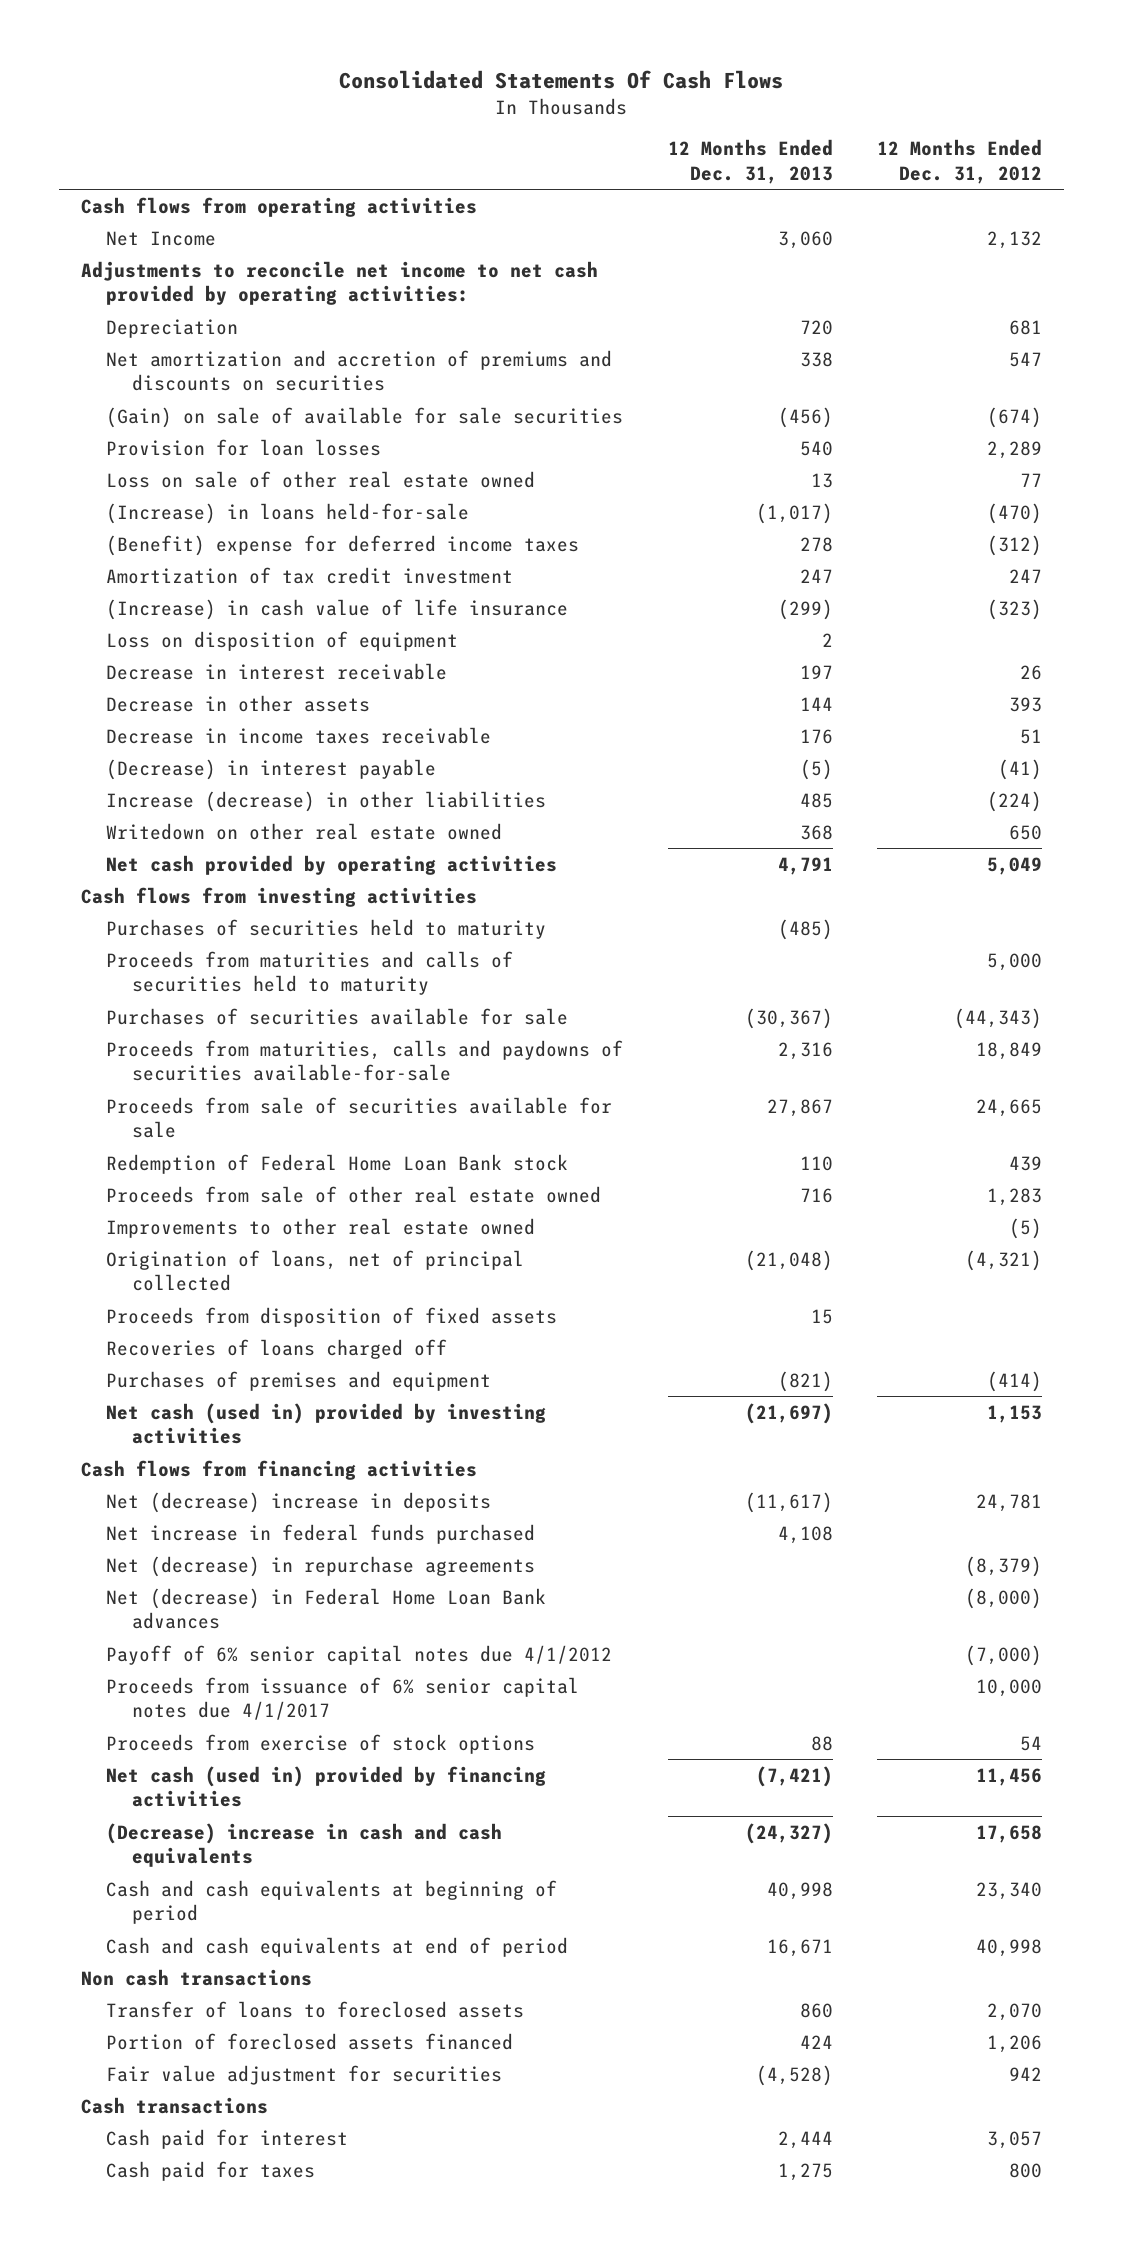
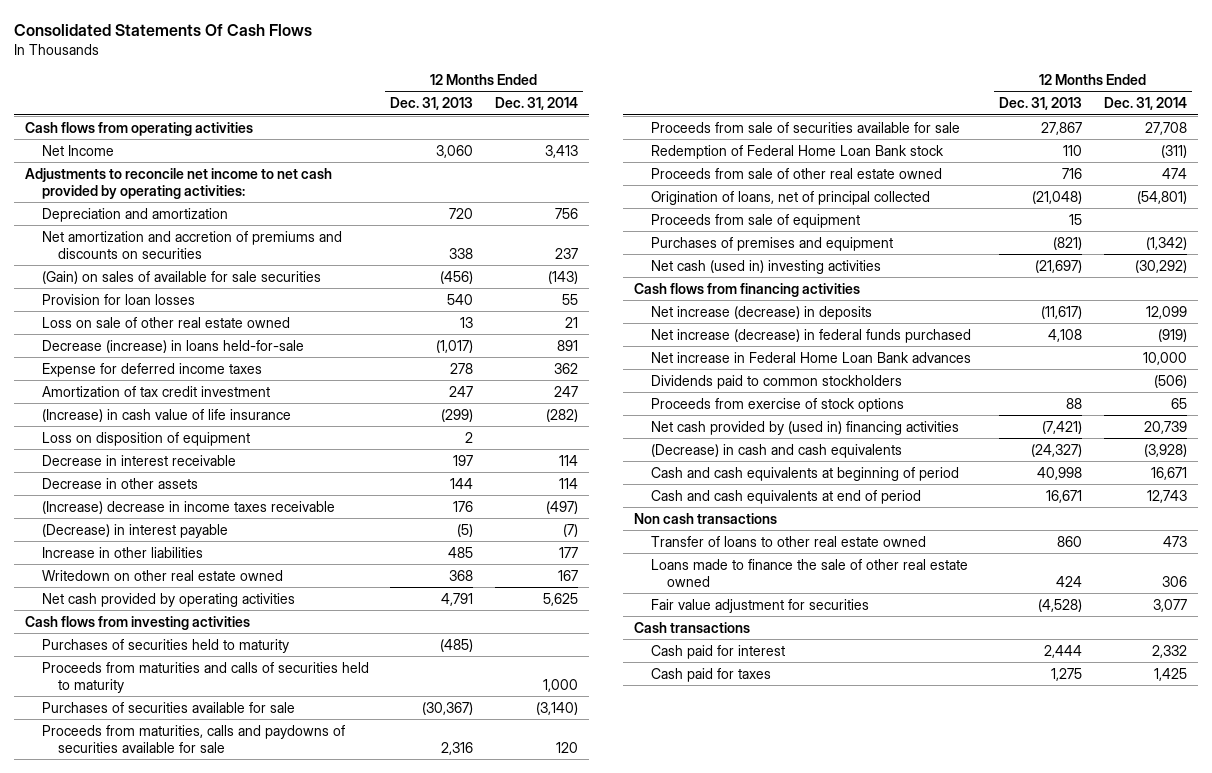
[876,139,1042,184] 12 Months Ended Dec. 31, 2012 -> none
none -> [494,97,578,111] Dec. 31, 2014
[106,318,239,338] Depreciation -> none
none -> [41,207,228,222] Depreciation and amortization
[106,406,624,428] (Gain) on sale of available for sale securities -> [41,270,321,284] (Gain) on sales of available for sale securities
[106,502,470,524] (Increase) in loans held-for-sale -> [41,339,304,353] Decrease (increase) in loans held-for-sale
[106,534,580,556] (Benefit) expense for deferred income taxes -> [41,362,262,377] Expense for deferred income taxes
[106,726,492,744] Decrease in income taxes receivable -> [41,500,335,514] (Increase) decrease in income taxes receivable
[106,790,547,812] Increase (decrease) in other liabilities -> [41,546,203,558] Increase in other liabilities
[106,1039,624,1082] Proceeds from maturities, calls and paydowns of securities available-for-sale -> [41,724,345,753] Proceeds from maturities, calls and paydowns of securities available for sale
[106,1217,536,1238] Improvements to other real estate owned -> none
[106,1306,558,1327] Proceeds from disposition of fixed assets -> none
[106,1338,448,1359] Recoveries of loans charged off -> none
none -> [650,213,860,228] Proceeds from sale of equipment
[106,1402,547,1445] Net cash (used in) provided by investing activities -> [650,259,881,274] Net cash (used in) investing activities
[106,1555,536,1577] Net (decrease) in repurchase agreements -> none
[106,1644,613,1665] Payoff of 6% senior capital notes due 4/1/2012 -> none
[106,1676,580,1721] Proceeds from issuance of 6% senior capital notes due 4/1/2017 -> none
[106,1491,492,1513] Net (decrease) increase in deposits -> [650,305,872,320] Net increase (decrease) in deposits
[106,1523,536,1544] Net increase in federal funds purchased -> [650,328,971,343] Net increase (decrease) in federal funds purchased
[106,1587,547,1630] Net (decrease) in Federal Home Loan Bank advances -> [650,351,971,363] Net increase in Federal Home Loan Bank advances
none -> [650,374,902,389] Dividends paid to common stockholders
[106,1765,547,1808] Net cash (used in) provided by financing activities -> [650,420,959,435] Net cash provided by (used in) financing activities
[106,1822,503,1868] (Decrease) increase in cash and cash equivalents -> [650,443,902,458] (Decrease) in cash and cash equivalents
[106,2000,525,2018] Transfer of loans to foreclosed assets -> none
none -> [650,535,926,547] Transfer of loans to other real estate owned
[106,2032,514,2050] Portion of foreclosed assets financed -> [650,558,968,587] Loans made to finance the sale of other real estate owned

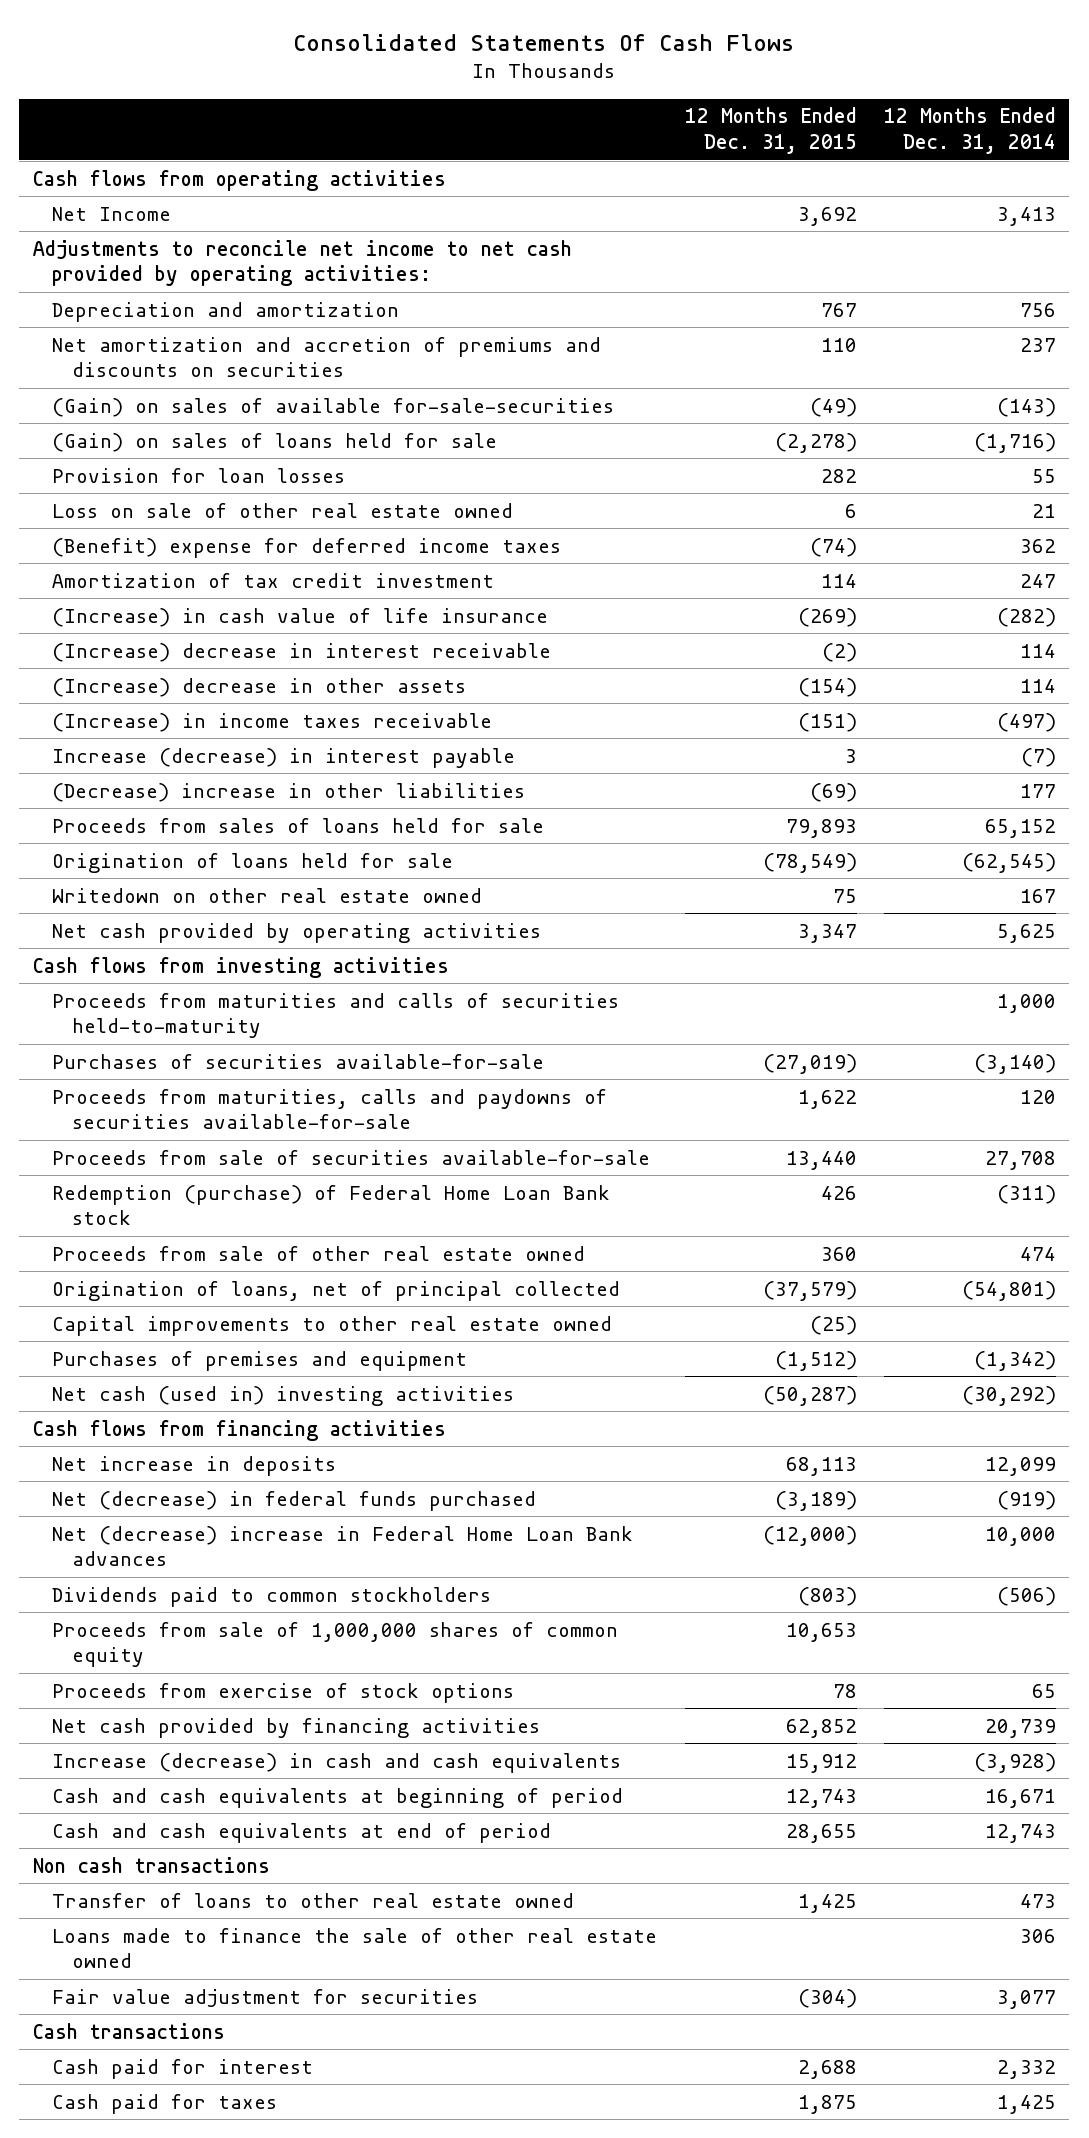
[390,97,474,111] Dec. 31, 2013 -> none
none -> [684,107,857,154] 12 Months Ended Dec. 31, 2015
[41,270,321,284] (Gain) on sales of available for sale securities -> [52,397,615,417] (Gain) on sales of available for-sale-securities
none -> [52,432,498,452] (Gain) on sales of loans held for sale
[41,339,304,353] Decrease (increase) in loans held-for-sale -> none
[41,362,262,377] Expense for deferred income taxes -> [52,537,562,558] (Benefit) expense for deferred income taxes
[41,431,250,446] Loss on disposition of equipment -> none
[41,454,236,466] Decrease in interest receivable -> [52,642,552,662] (Increase) decrease in interest receivable
[41,477,198,489] Decrease in other assets -> [52,677,467,697] (Increase) decrease in other assets
[41,500,335,514] (Increase) decrease in income taxes receivable -> [52,712,493,732] (Increase) in income taxes receivable
[41,523,228,538] (Decrease) in interest payable -> [52,747,516,768] Increase (decrease) in interest payable
[41,546,203,558] Increase in other liabilities -> [52,782,526,802] (Decrease) increase in other liabilities
none -> [52,817,545,833] Proceeds from sales of loans held for sale
none -> [52,852,454,873] Origination of loans held for sale
[41,638,289,653] Purchases of securities held to maturity -> none
[41,661,369,693] Proceeds from maturities and calls of securities held to maturity -> [52,992,620,1039] Proceeds from maturities and calls of securities held-to-maturity
[41,701,295,713] Purchases of securities available for sale -> [52,1053,545,1069] Purchases of securities available-for-sale
[41,724,345,753] Proceeds from maturities, calls and paydowns of securities available for sale -> [52,1088,608,1130] Proceeds from maturities, calls and paydowns of securities available-for-sale
[650,121,960,133] Proceeds from sale of securities available for sale -> [52,1149,651,1165] Proceeds from sale of securities available-for-sale
[650,144,944,159] Redemption of Federal Home Loan Bank stock -> [52,1184,611,1226] Redemption (purchase) of Federal Home Loan Bank stock
[650,213,860,228] Proceeds from sale of equipment -> none
none -> [52,1315,613,1336] Capital improvements to other real estate owned
[650,305,872,320] Net increase (decrease) in deposits -> [52,1455,337,1476] Net increase in deposits
[650,328,971,343] Net increase (decrease) in federal funds purchased -> [52,1490,537,1511] Net (decrease) in federal funds purchased
[650,351,971,363] Net increase in Federal Home Loan Bank advances -> [52,1525,634,1567] Net (decrease) increase in Federal Home Loan Bank advances
none -> [52,1621,619,1668] Proceeds from sale of 1,000,000 shares of common equity
[650,420,959,435] Net cash provided by (used in) financing activities -> [52,1717,541,1738] Net cash provided by financing activities
[650,443,902,458] (Decrease) in cash and cash equivalents -> [52,1752,622,1773] Increase (decrease) in cash and cash equivalents

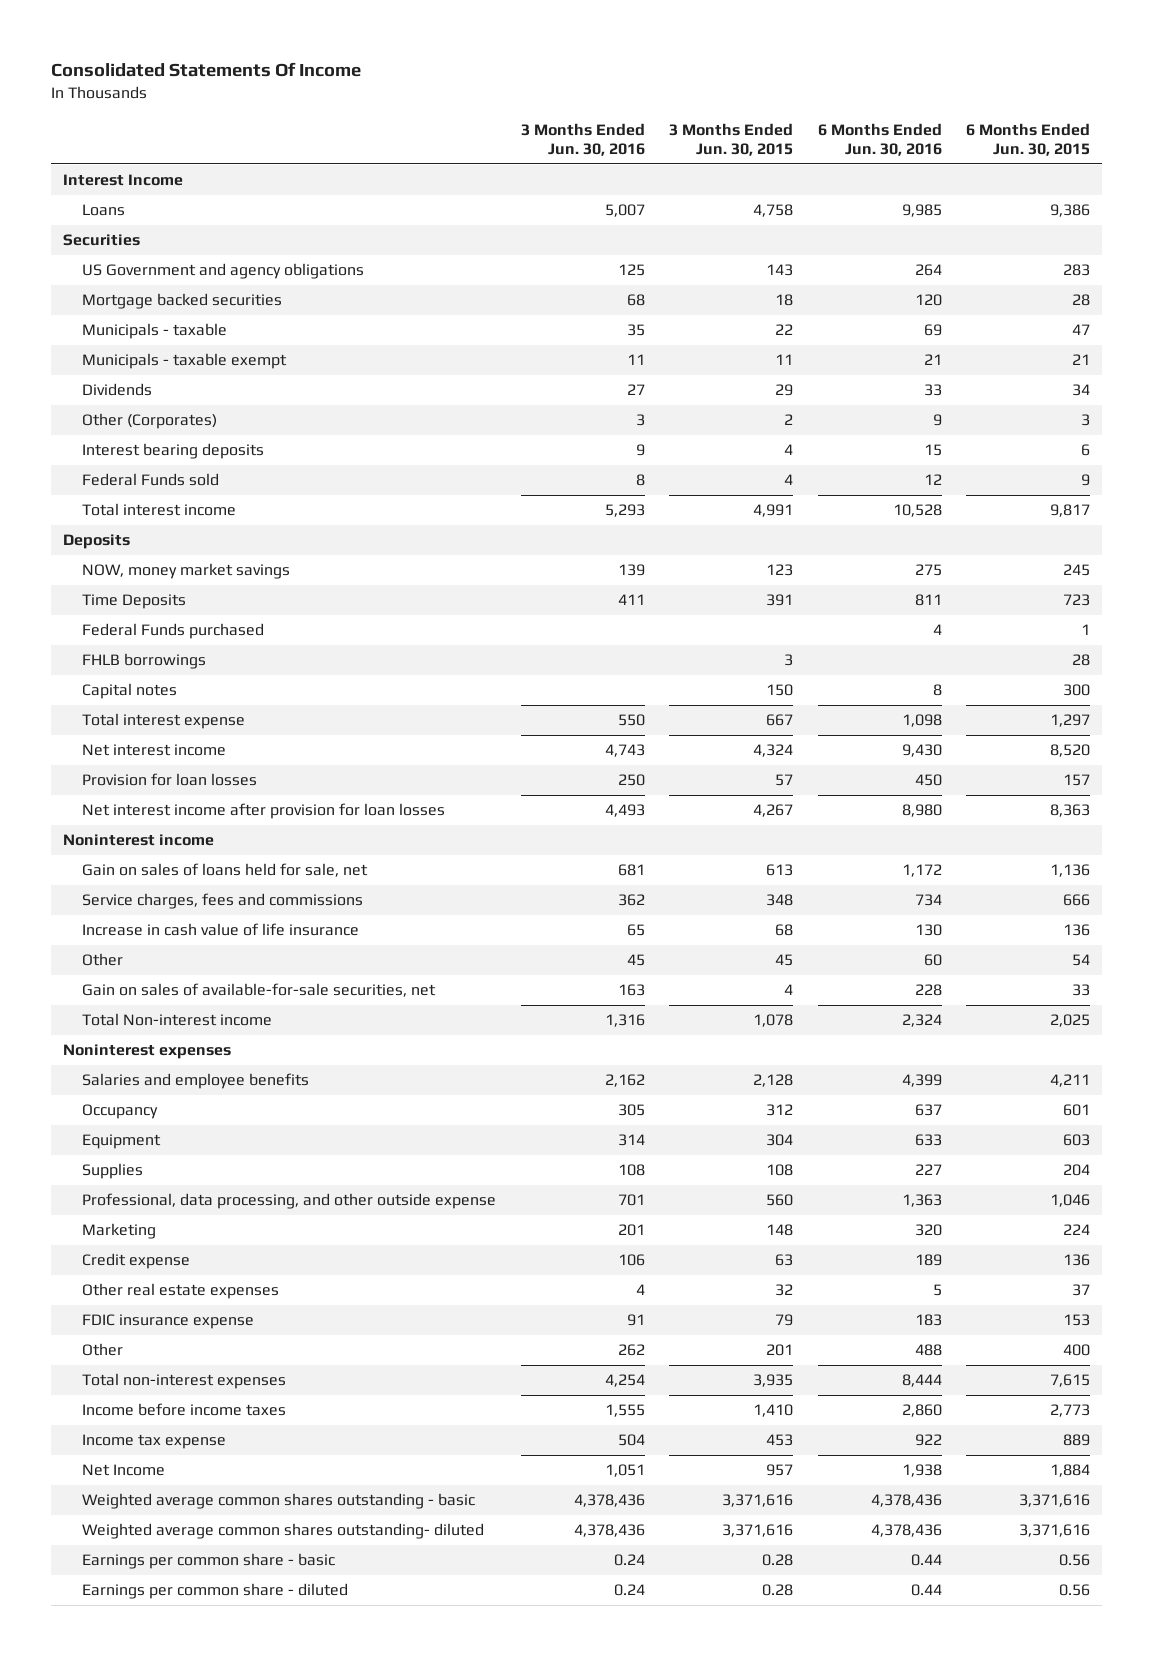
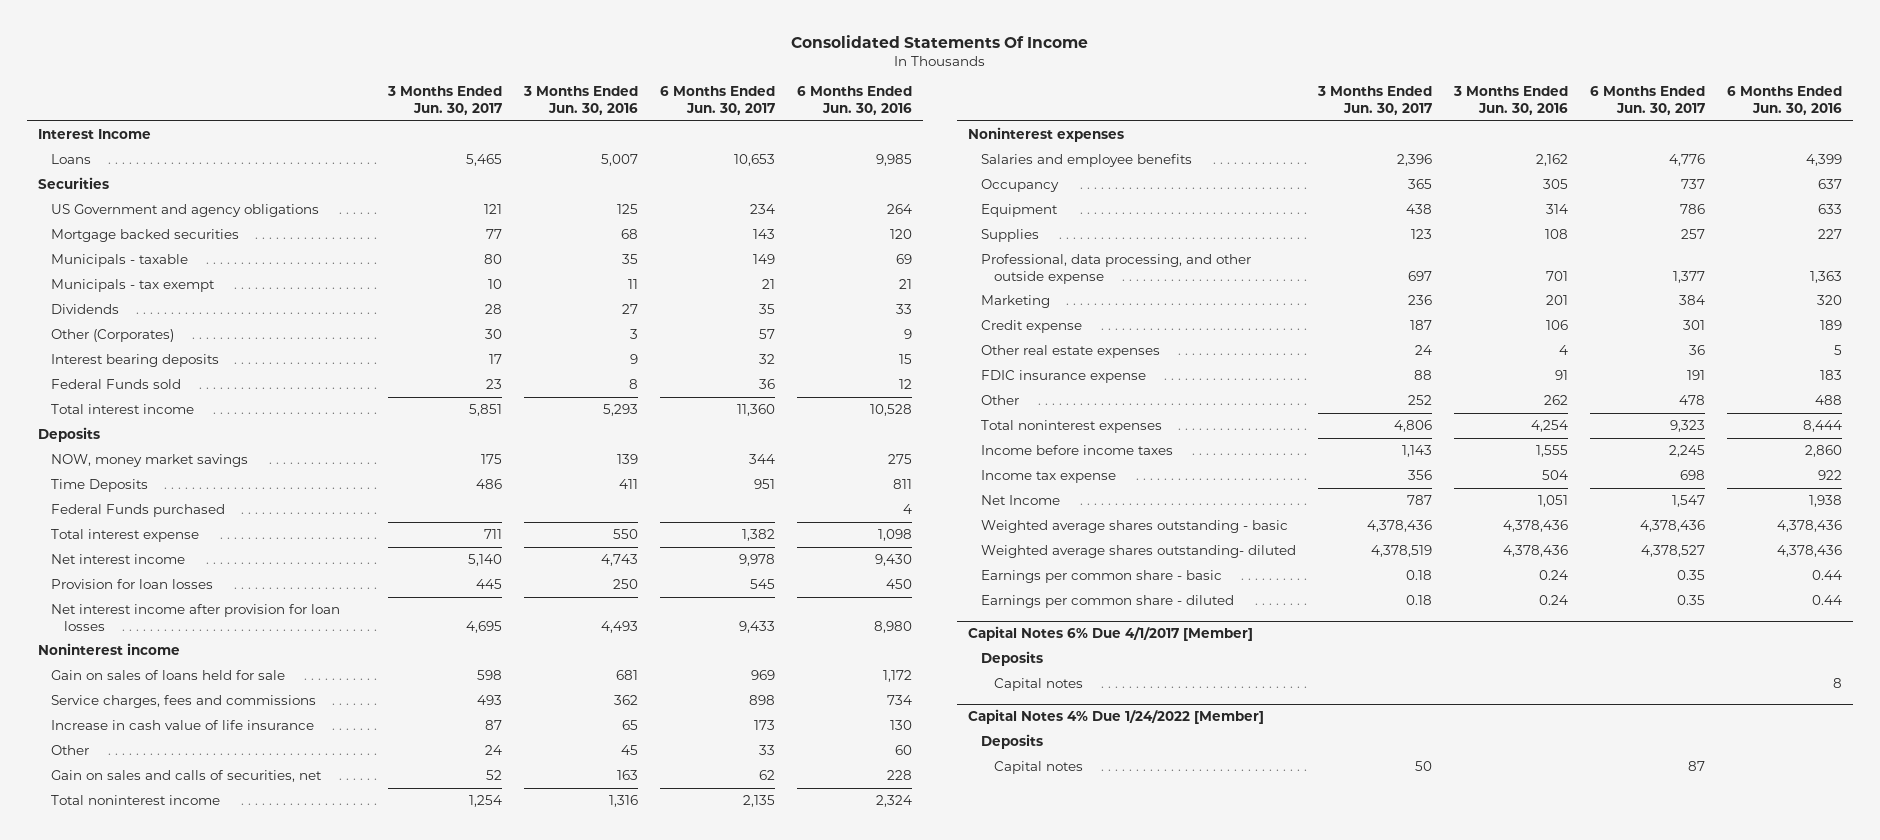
[669,122,794,157] 3 Months Ended Jun. 30, 2015 -> none
[965,122,1090,157] 6 Months Ended Jun. 30, 2015 -> none
none -> [387,86,503,116] 3 Months Ended Jun. 30, 2017
none -> [660,86,776,116] 6 Months Ended Jun. 30, 2017
[82,353,288,370] Municipals - taxable exempt -> [51,278,216,292] Municipals - tax exempt
[82,653,207,670] FHLB borrowings -> none
[82,683,178,700] Capital notes -> none
[82,863,369,878] Gain on sales of loans held for sale, net -> [51,669,286,680] Gain on sales of loans held for sale
[82,983,437,998] Gain on sales of available-for-sale securities, net -> [51,769,323,782] Gain on sales and calls of securities, net
[82,1013,273,1027] Total Non-interest income -> [51,794,221,805] Total noninterest income
[82,1373,287,1390] Total non-interest expenses -> [981,419,1163,433] Total noninterest expenses
[82,1493,476,1510] Weighted average common shares outstanding - basic -> [981,519,1289,533] Weighted average shares outstanding - basic
[82,1523,485,1540] Weighted average common shares outstanding- diluted -> [981,544,1297,558] Weighted average shares outstanding- diluted
none -> [968,626,1254,642] Capital Notes 6% Due 4/1/2017 [Member]
none -> [981,650,1044,666] Deposits
none -> [994,677,1084,691] Capital notes
none -> [968,709,1265,725] Capital Notes 4% Due 1/24/2022 [Member]
none -> [981,733,1044,749] Deposits
none -> [994,760,1084,774] Capital notes

